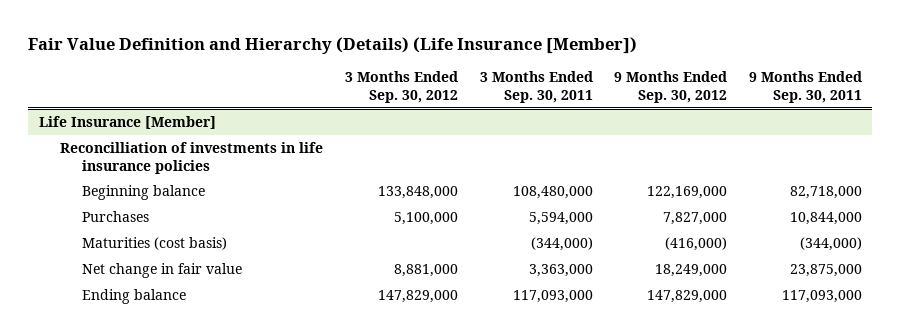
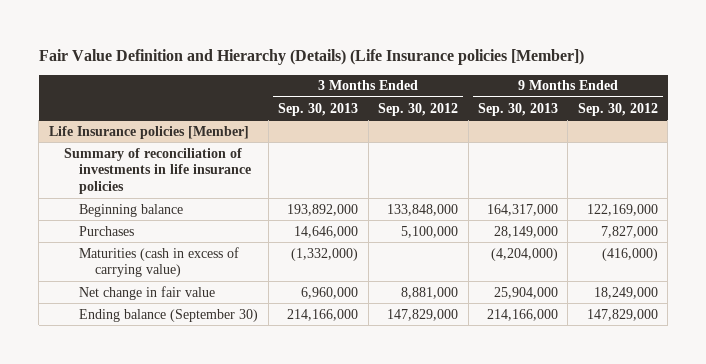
[28,37,638,55] Fair Value Definition and Hierarchy (Details) (Life Insurance [Member]) -> [38,48,584,65] Fair Value Definition and Hierarchy (Details) (Life Insurance policies [Member])
[479,71,593,104] 3 Months Ended Sep. 30, 2011 -> none
[748,71,862,104] 9 Months Ended Sep. 30, 2011 -> none
none -> [278,102,359,116] Sep. 30, 2013
none -> [477,102,558,116] Sep. 30, 2013
[38,116,216,130] Life Insurance [Member] -> [48,125,249,139] Life Insurance policies [Member]
[60,142,324,174] Reconcilliation of investments in life insurance policies -> [63,147,252,195] Summary of reconciliation of investments in life insurance policies
[81,237,227,251] Maturities (cost basis) -> [79,246,240,278] Maturities (cash in excess of carrying value)
[81,289,186,305] Ending balance -> [79,308,259,322] Ending balance (September 30)

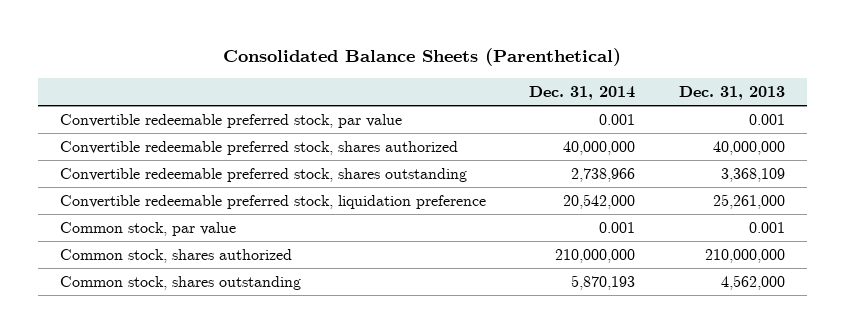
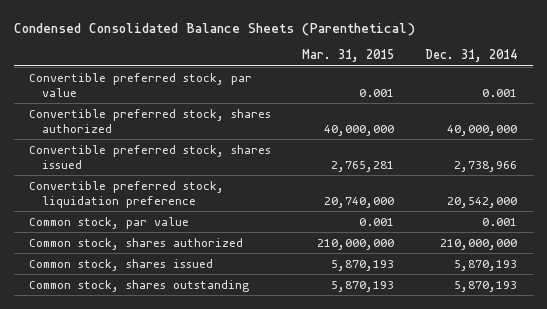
[223,48,622,67] Consolidated Balance Sheets (Parenthetical) -> [13,22,415,36] Condensed Consolidated Balance Sheets (Parenthetical)
[678,86,785,101] Dec. 31, 2013 -> none
none -> [302,49,395,63] Mar. 31, 2015
[59,113,402,128] Convertible redeemable preferred stock, par value -> [29,72,253,98] Convertible preferred stock, par value
[59,140,458,155] Convertible redeemable preferred stock, shares authorized -> [29,108,272,134] Convertible preferred stock, shares authorized
[59,167,467,182] Convertible redeemable preferred stock, shares outstanding -> [29,144,272,170] Convertible preferred stock, shares issued
[59,194,486,209] Convertible redeemable preferred stock, liquidation preference -> [29,180,225,209] Convertible preferred stock, liquidation preference
none -> [29,258,214,271] Common stock, shares issued

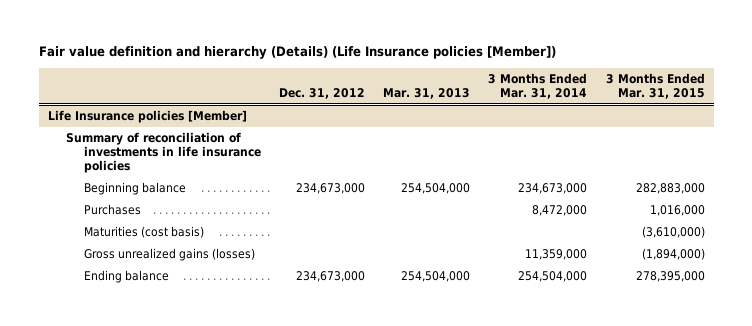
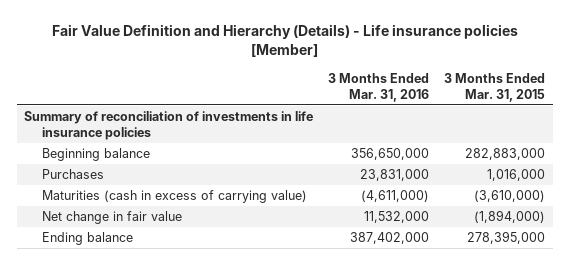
[38,46,556,60] Fair value definition and hierarchy (Details) (Life Insurance policies [Member]) -> [51,24,518,58] Fair Value Definition and Hierarchy (Details) - Life insurance policies [Member]
[279,87,366,99] Dec. 31, 2012 -> none
[383,87,471,99] Mar. 31, 2013 -> none
[488,73,588,99] 3 Months Ended Mar. 31, 2014 -> none
none -> [328,72,430,102] 3 Months Ended Mar. 31, 2016
[47,110,247,124] Life Insurance policies [Member] -> none
[84,226,205,239] Maturities (cost basis) -> [41,190,307,204] Maturities (cash in excess of carrying value)
[84,248,256,262] Gross unrealized gains (losses) -> [41,211,182,225] Net change in fair value

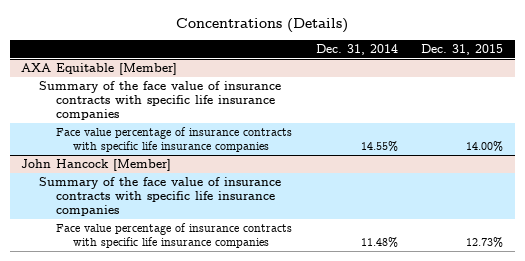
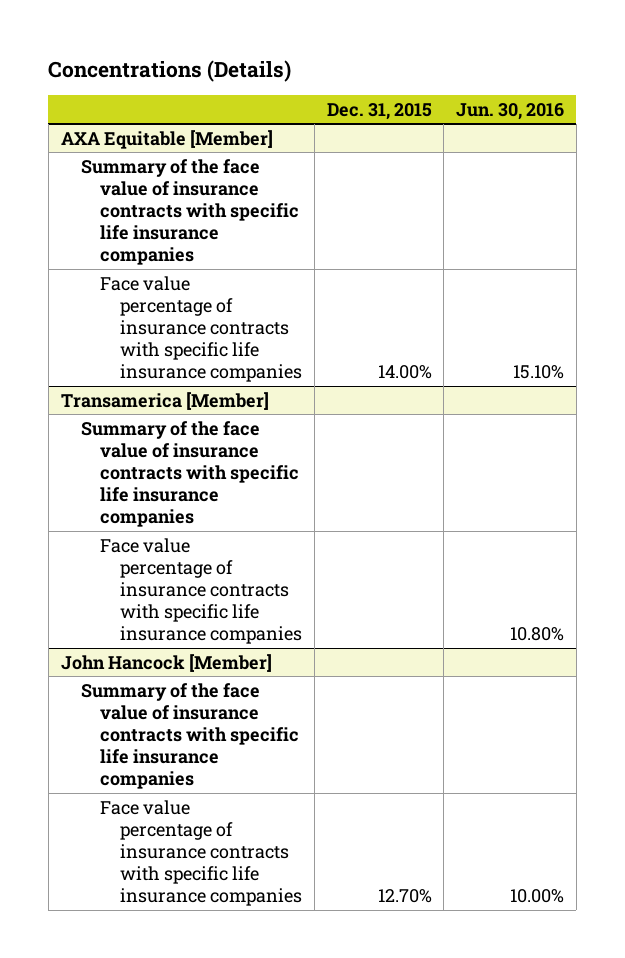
[315,43,398,55] Dec. 31, 2014 -> none
none -> [456,102,565,120] Jun. 30, 2016
none -> [60,391,269,410] Transamerica [Member]
none -> [80,420,300,528] Summary of the face value of insurance contracts with specific life insurance companies
none -> [100,537,302,645] Face value percentage of insurance contracts with specific life insurance companies
[466,237,504,249] 12.73% -> [377,889,432,904] 12.70%

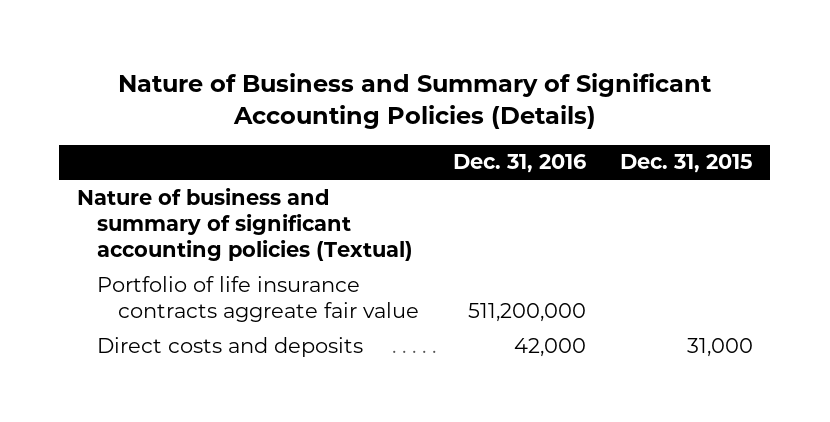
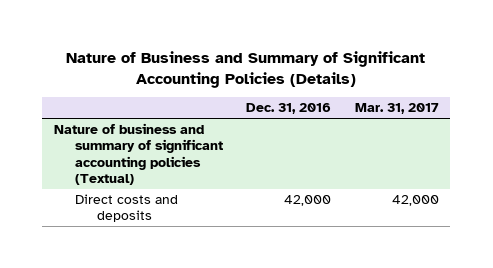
[620,154,754,174] Dec. 31, 2015 -> none
none -> [354,103,439,115] Mar. 31, 2017
[97,275,419,322] Portfolio of life insurance contracts aggreate fair value -> none

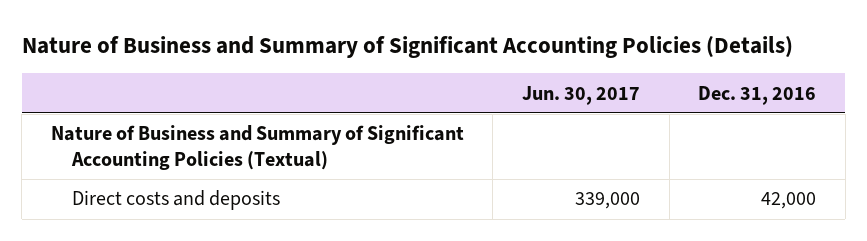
[354,103,439,115] Mar. 31, 2017 -> none
none -> [522,85,641,105] Jun. 30, 2017
[53,122,224,186] Nature of business and summary of significant accounting policies (Textual) -> [50,125,464,171] Nature of Business and Summary of Significant Accounting Policies (Textual)

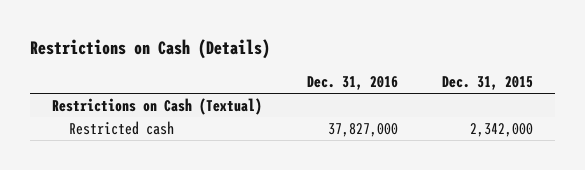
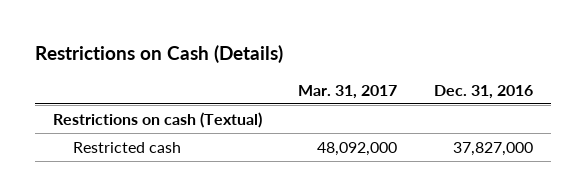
[442,75,534,90] Dec. 31, 2015 -> none
none -> [298,84,398,99] Mar. 31, 2017
[52,98,263,116] Restrictions on Cash (Textual) -> [53,111,263,128] Restrictions on cash (Textual)

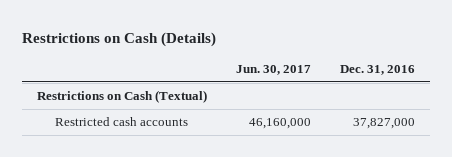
[298,84,398,99] Mar. 31, 2017 -> none
none -> [235,65,311,76] Jun. 30, 2017
[53,111,263,128] Restrictions on cash (Textual) -> [36,90,207,104] Restrictions on Cash (Textual)
[73,141,182,153] Restricted cash -> [54,117,188,127] Restricted cash accounts

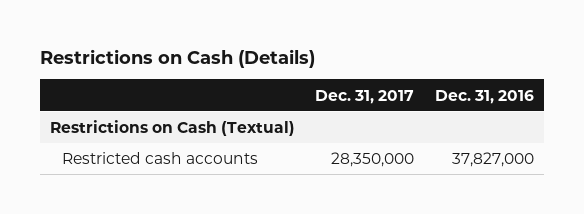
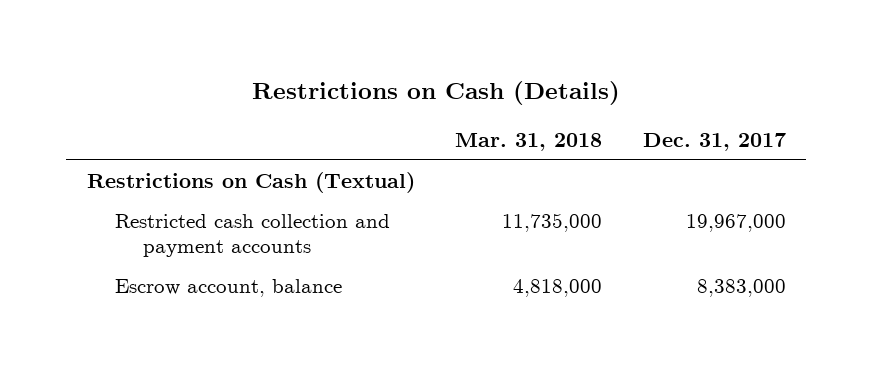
[434,89,534,104] Dec. 31, 2016 -> none
none -> [455,133,603,152] Mar. 31, 2018
[61,152,258,165] Restricted cash accounts -> [114,214,390,258] Restricted cash collection and payment accounts
[331,152,415,168] 28,350,000 -> [685,214,786,233] 19,967,000
none -> [114,279,342,298] Escrow account, balance

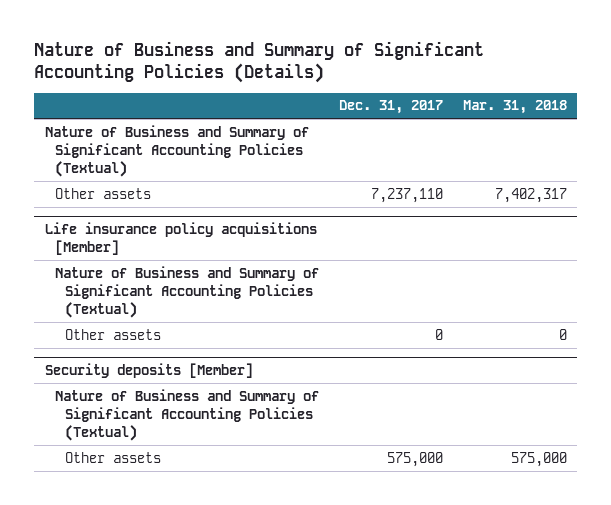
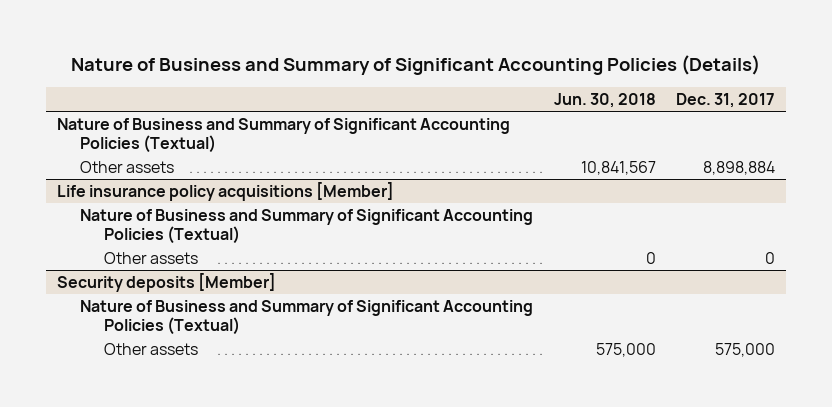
[462,100,567,115] Mar. 31, 2018 -> none
none -> [553,92,656,108] Jun. 30, 2018
[370,187,443,203] 7,237,110 -> [703,161,776,176] 8,898,884

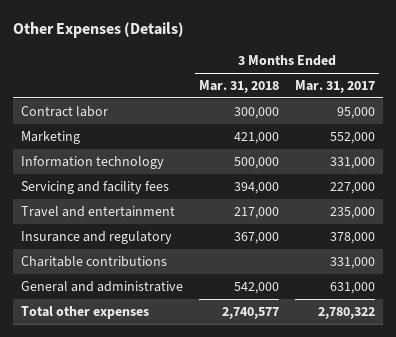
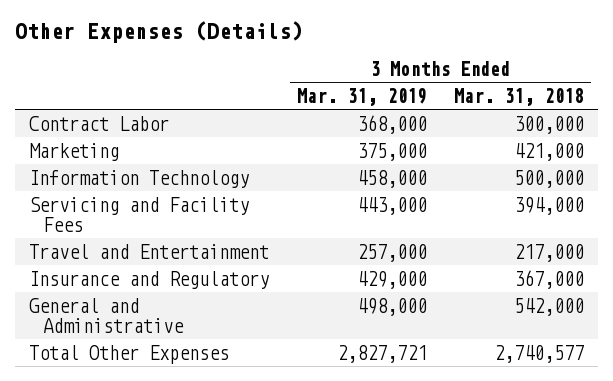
[294,79,375,93] Mar. 31, 2017 -> none
none -> [296,87,427,106] Mar. 31, 2019
[20,105,108,117] Contract labor -> [28,115,169,131] Contract Labor
[20,255,167,267] Charitable contributions -> none
[20,155,164,169] Information technology -> [28,169,249,188] Information Technology
[20,180,169,194] Servicing and facility fees -> [28,196,249,232] Servicing and Facility Fees
[20,205,175,217] Travel and entertainment -> [28,243,269,259] Travel and Entertainment
[20,230,172,244] Insurance and regulatory -> [28,270,269,289] Insurance and Regulatory
[20,280,183,292] General and administrative -> [28,297,184,333] General and Administrative
[20,305,149,319] Total other expenses -> [28,344,229,364] Total Other Expenses

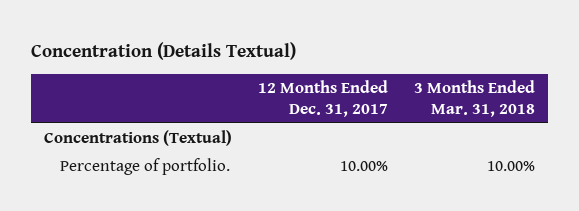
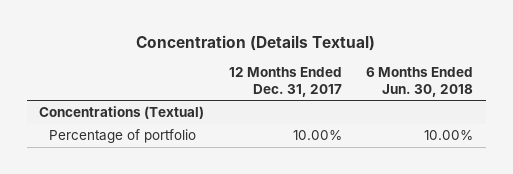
[413,80,535,117] 3 Months Ended Mar. 31, 2018 -> none
none -> [366,67,474,97] 6 Months Ended Jun. 30, 2018
[60,158,231,176] Percentage of portfolio. -> [49,129,197,144] Percentage of portfolio

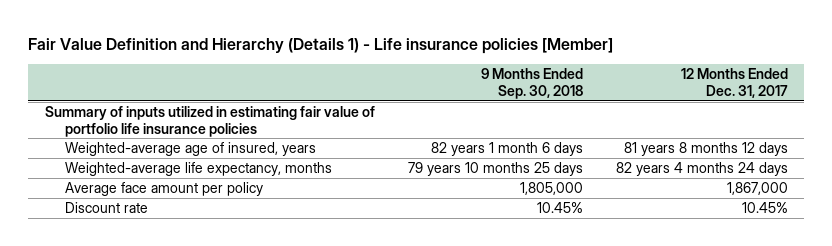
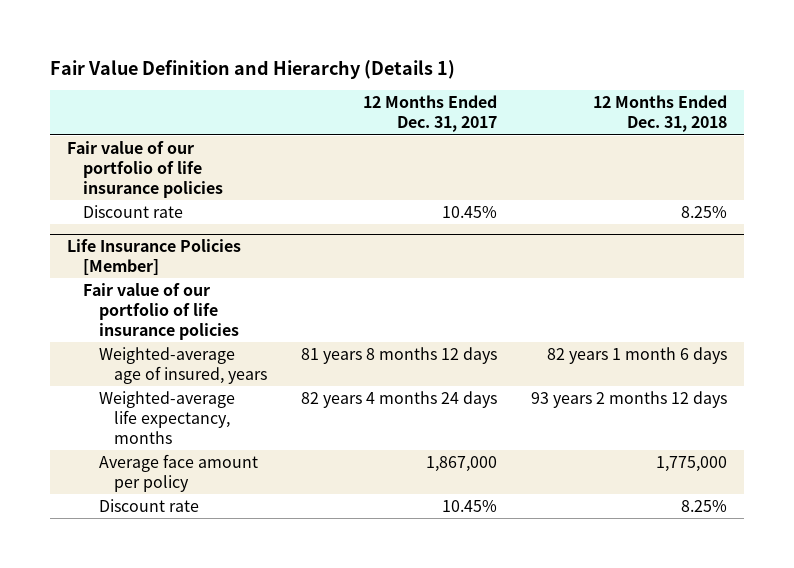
[28,38,614,55] Fair Value Definition and Hierarchy (Details 1) - Life insurance policies [Member] -> [49,59,455,79] Fair Value Definition and Hierarchy (Details 1)
[480,68,583,99] 9 Months Ended Sep. 30, 2018 -> none
none -> [592,95,727,133] 12 Months Ended Dec. 31, 2018
[44,106,375,137] Summary of inputs utilized in estimating fair value of portfolio life insurance policies -> [66,140,223,199] Fair value of our portfolio of life insurance policies
none -> [82,204,183,218] Discount rate
none -> [66,238,241,275] Life Insurance Policies [Member]
none -> [82,282,239,341] Fair value of our portfolio of life insurance policies

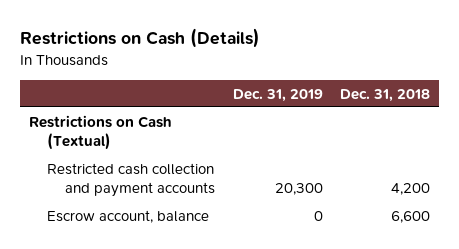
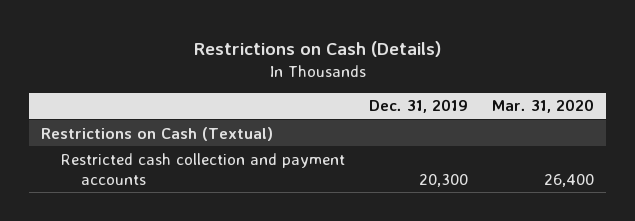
[339,88,430,102] Dec. 31, 2018 -> none
none -> [492,99,595,114] Mar. 31, 2020
[47,209,210,223] Escrow account, balance -> none

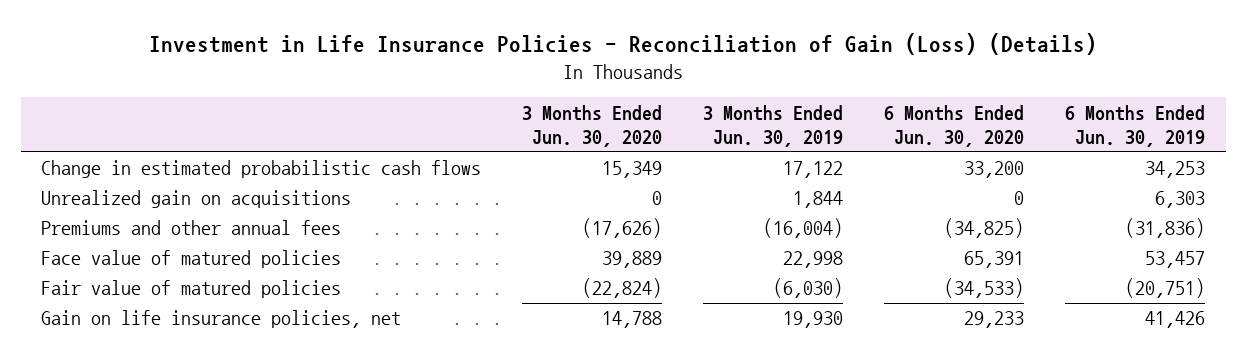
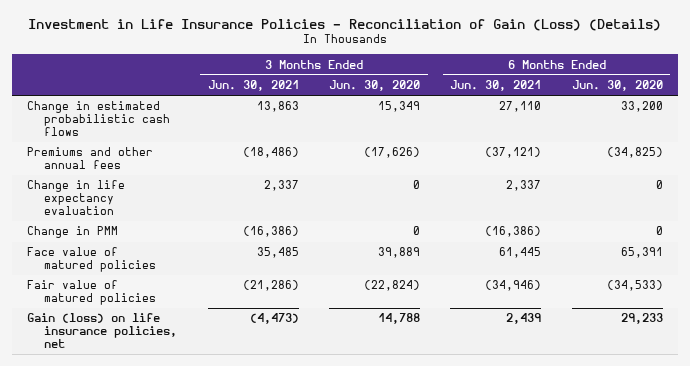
[703,104,844,147] 3 Months Ended Jun. 30, 2019 -> none
[1065,104,1206,147] 6 Months Ended Jun. 30, 2019 -> none
none -> [207,80,299,92] Jun. 30, 2021
none -> [450,80,542,92] Jun. 30, 2021
[41,190,352,209] Unrealized gain on acquisitions -> none
none -> [27,180,126,215] Change in life expectancy evaluation
none -> [27,226,119,239] Change in PMM
[41,310,402,329] Gain on life insurance policies, net -> [27,313,178,348] Gain (loss) on life insurance policies, net

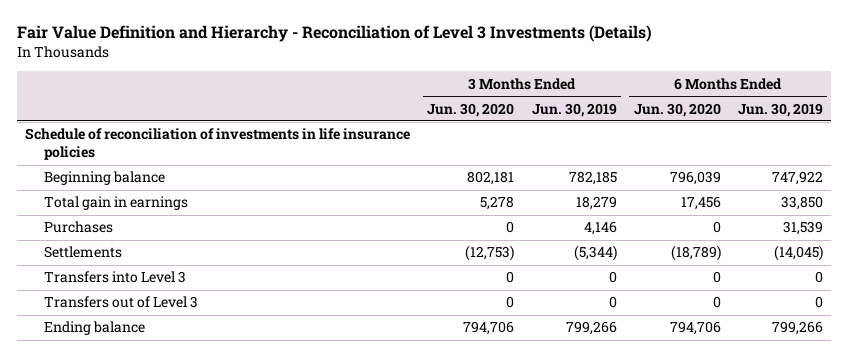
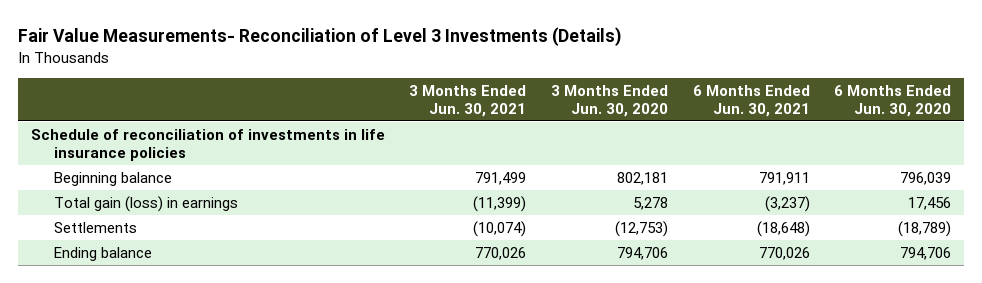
[16,25,652,43] Fair Value Definition and Hierarchy - Reconciliation of Level 3 Investments (Details) -> [18,27,623,47] Fair Value Measurements- Reconciliation of Level 3 Investments (Details)
[531,102,617,117] Jun. 30, 2019 -> none
[737,102,823,117] Jun. 30, 2019 -> none
none -> [409,84,527,117] 3 Months Ended Jun. 30, 2021
none -> [692,84,810,117] 6 Months Ended Jun. 30, 2021
[43,221,113,234] Purchases -> none
[43,196,188,211] Total gain in earnings -> [53,195,238,212] Total gain (loss) in earnings
[43,271,186,284] Transfers into Level 3 -> none
[43,296,198,309] Transfers out of Level 3 -> none

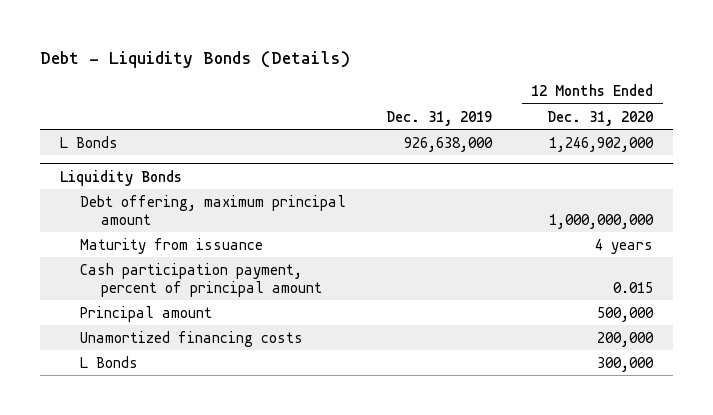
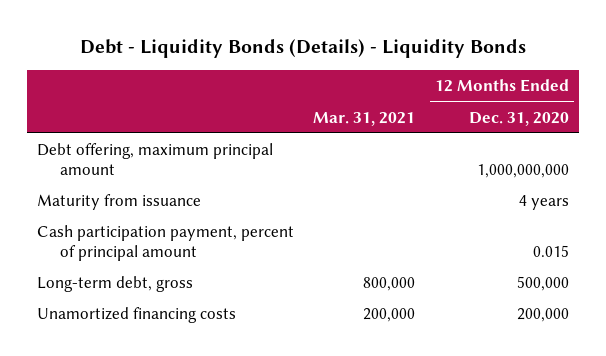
[40,50,351,68] Debt - Liquidity Bonds (Details) -> [79,39,526,59] Debt - Liquidity Bonds (Details) - Liquidity Bonds
[385,110,492,126] Dec. 31, 2019 -> none
none -> [313,111,416,126] Mar. 31, 2021
[59,135,118,148] L Bonds -> none
[59,169,182,186] Liquidity Bonds -> none
[80,305,213,322] Principal amount -> [36,276,193,293] Long-term debt, gross
[80,355,139,368] L Bonds -> none

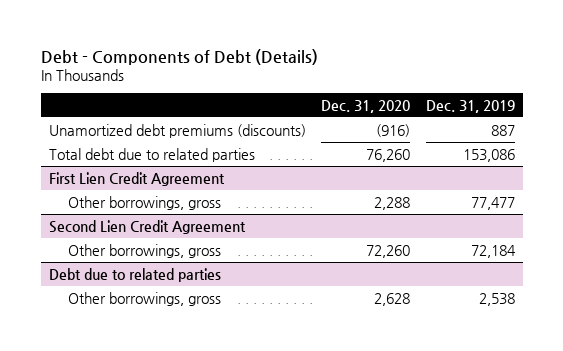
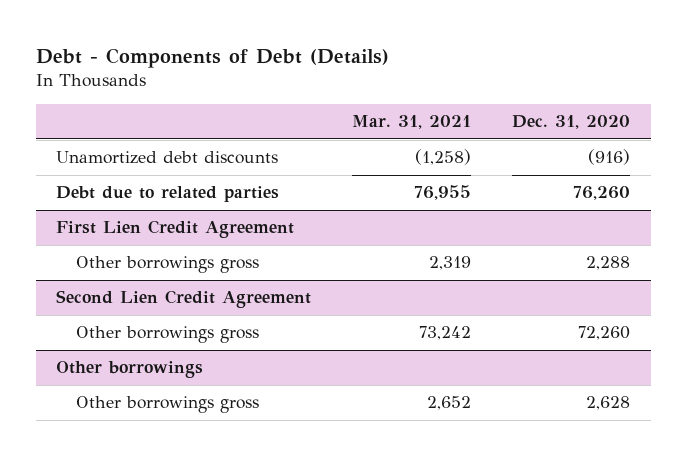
[425,99,515,113] Dec. 31, 2019 -> none
none -> [352,115,472,130] Mar. 31, 2021
[48,123,306,138] Unamortized debt premiums (discounts) -> [56,151,279,165] Unamortized debt discounts
[48,147,255,162] Total debt due to related parties -> [56,186,280,203] Debt due to related parties
[67,195,221,210] Other borrowings, gross -> [75,256,259,274] Other borrowings gross
[67,243,221,258] Other borrowings, gross -> [75,326,259,344] Other borrowings gross
[48,267,221,282] Debt due to related parties -> [56,361,204,379] Other borrowings
[67,291,221,306] Other borrowings, gross -> [75,396,259,414] Other borrowings gross

